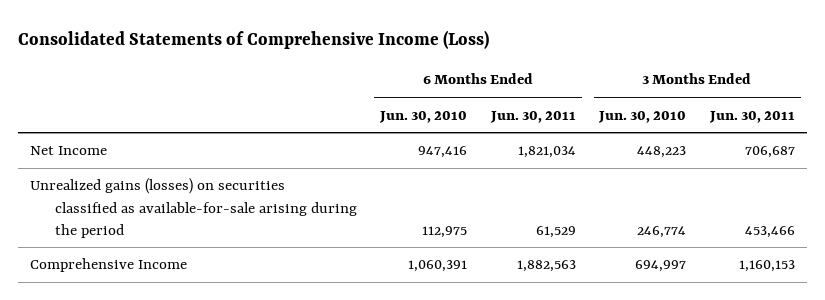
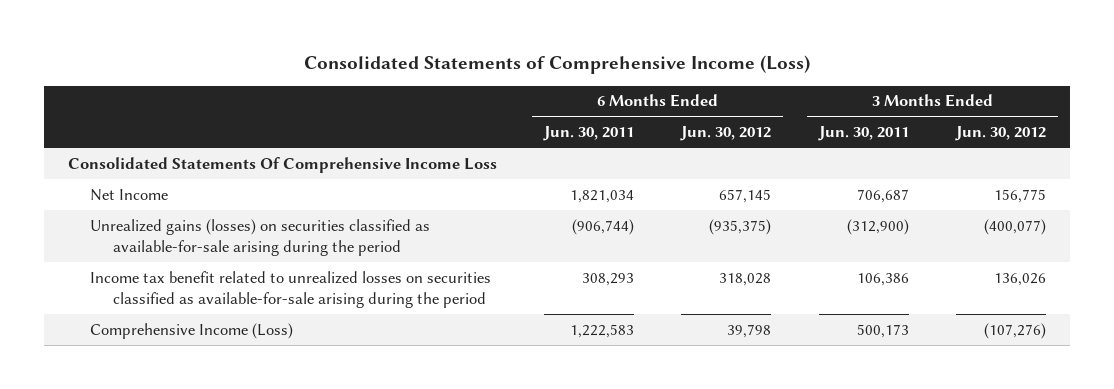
[379,110,468,123] Jun. 30, 2010 -> none
[598,110,687,123] Jun. 30, 2010 -> none
none -> [680,126,772,142] Jun. 30, 2012
none -> [955,126,1047,142] Jun. 30, 2012
none -> [67,156,497,173] Consolidated Statements Of Comprehensive Income Loss
[535,225,576,238] 61,529 -> [572,218,635,235] (906,744)
[745,225,796,238] 453,466 -> [846,218,909,235] (312,900)
none -> [90,270,492,308] Income tax benefit related to unrealized losses on securities classified as available-for-sale arising during the period
[30,258,188,273] Comprehensive Income -> [90,322,294,339] Comprehensive Income (Loss)
[516,260,576,273] 1,882,563 -> [570,323,635,338] 1,222,583
[739,260,796,273] 1,160,153 -> [856,323,909,338] 500,173

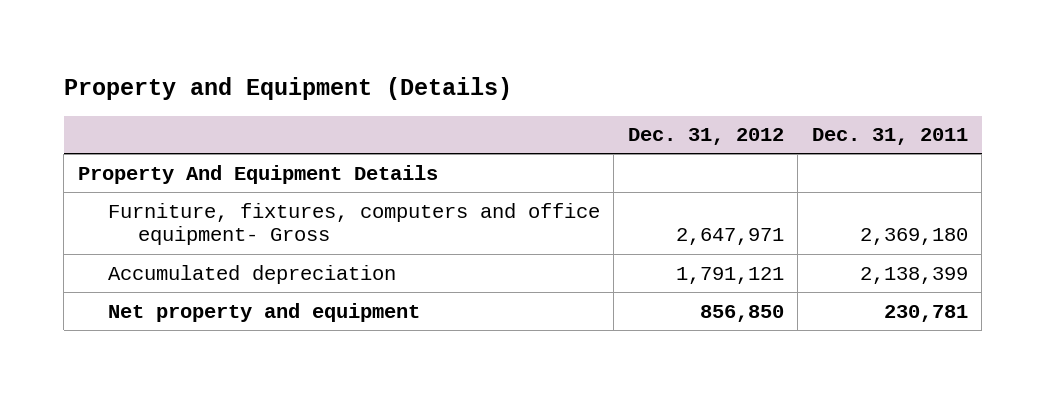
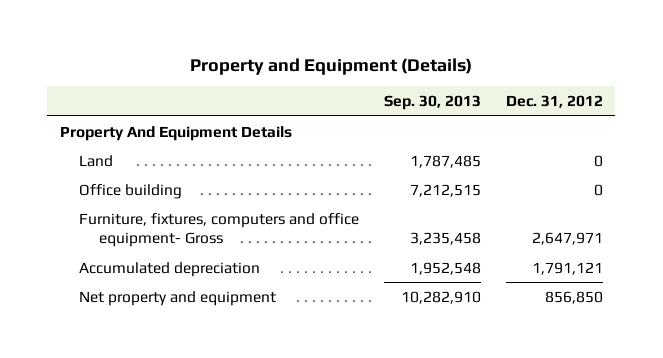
[811,128,968,146] Dec. 31, 2011 -> none
none -> [384,95,482,111] Sep. 30, 2013
none -> [79,154,114,167] Land
none -> [79,183,183,199] Office building

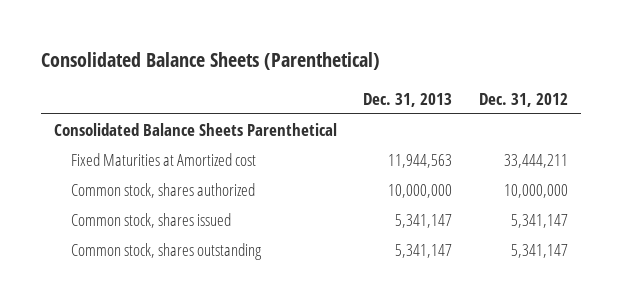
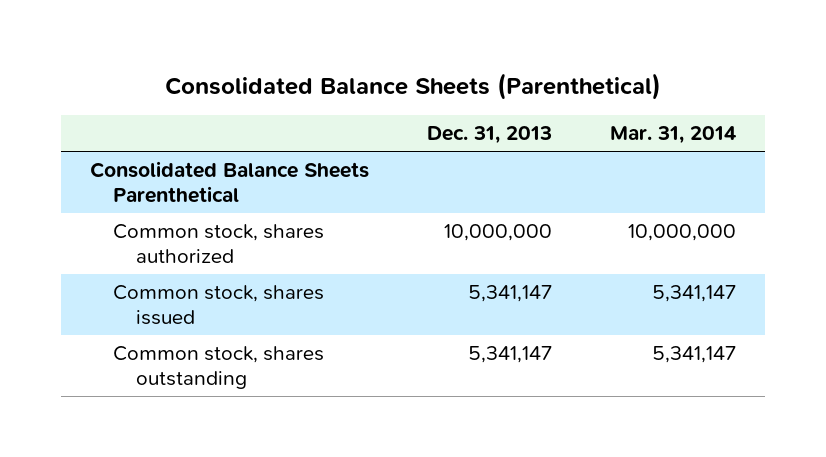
[478,92,568,107] Dec. 31, 2012 -> none
none -> [609,126,736,145] Mar. 31, 2014
[70,153,256,167] Fixed Maturities at Amortized cost -> none

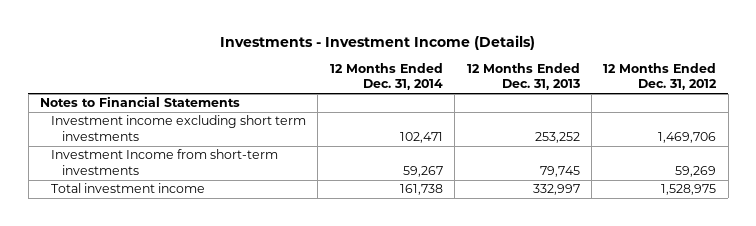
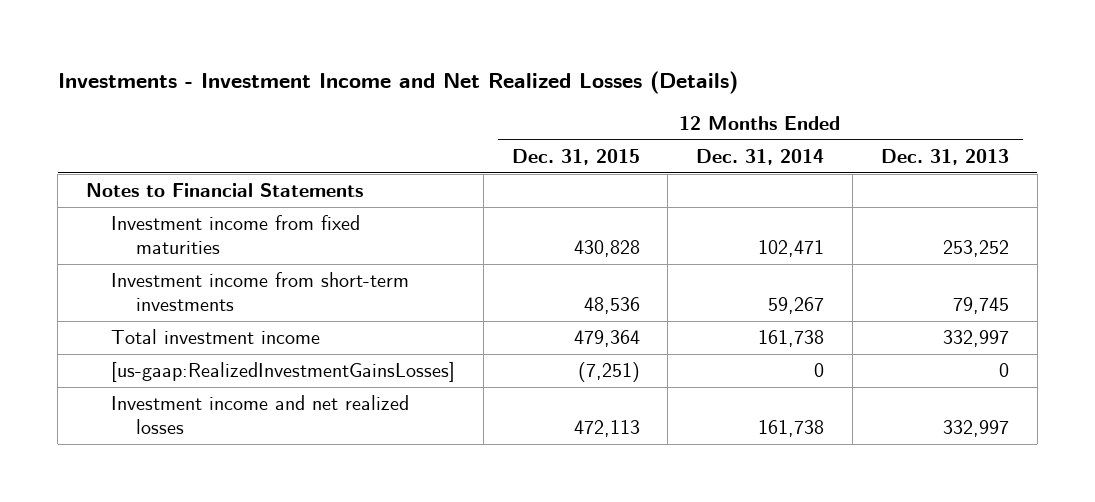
[220,35,536,51] Investments - Investment Income (Details) -> [57,70,738,94] Investments - Investment Income and Net Realized Losses (Details)
[603,63,718,91] 12 Months Ended Dec. 31, 2012 -> none
none -> [511,149,640,166] Dec. 31, 2015
[50,115,306,141] Investment income excluding short term investments -> [111,215,361,255] Investment income from fixed maturities
[50,149,278,175] Investment Income from short-term investments -> [111,272,410,312] Investment income from short-term investments
none -> [111,362,456,383] [us-gaap:RealizedInvestmentGainsLosses]
none -> [111,395,410,435] Investment income and net realized losses

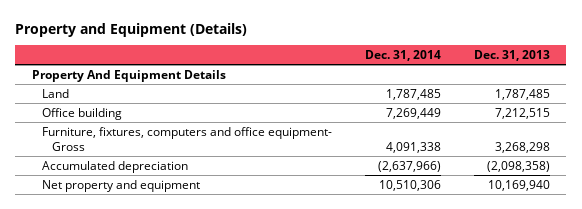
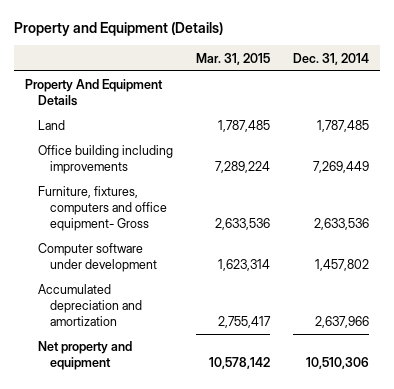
[473,49,550,61] Dec. 31, 2013 -> none
none -> [195,52,270,65] Mar. 31, 2015
[41,107,122,120] Office building -> [37,145,173,174] Office building including improvements
[385,141,441,153] 4,091,338 -> [313,217,369,230] 2,633,536
none -> [37,243,157,272] Computer software under development
[41,160,188,173] Accumulated depreciation -> [37,284,142,326] Accumulated depreciation and amortization
[377,160,441,172] (2,637,966) -> [314,315,369,328] 2,637,966

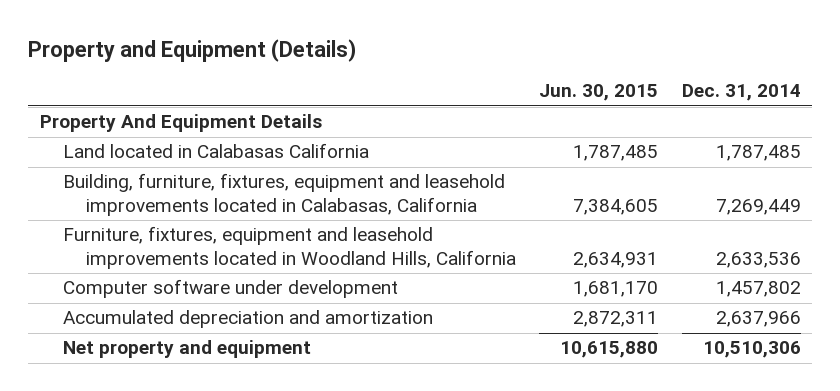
[195,52,270,65] Mar. 31, 2015 -> none
none -> [539,84,659,102] Jun. 30, 2015
[37,120,65,131] Land -> [62,143,369,159] Land located in Calabasas California
[37,145,173,174] Office building including improvements -> [62,173,505,217] Building, furniture, fixtures, equipment and leasehold improvements located in Calabasas, California
[37,186,167,231] Furniture, fixtures, computers and office equipment- Gross -> [62,226,516,270] Furniture, fixtures, equipment and leasehold improvements located in Woodland Hills, California

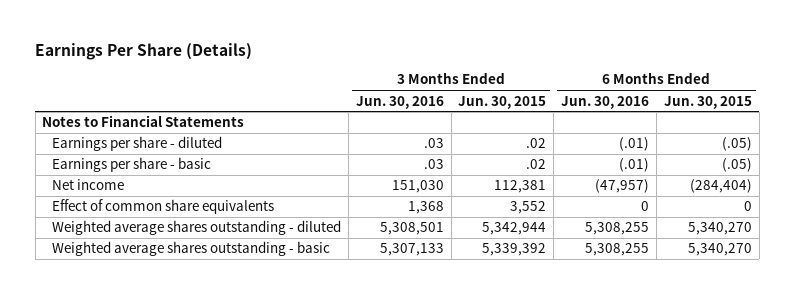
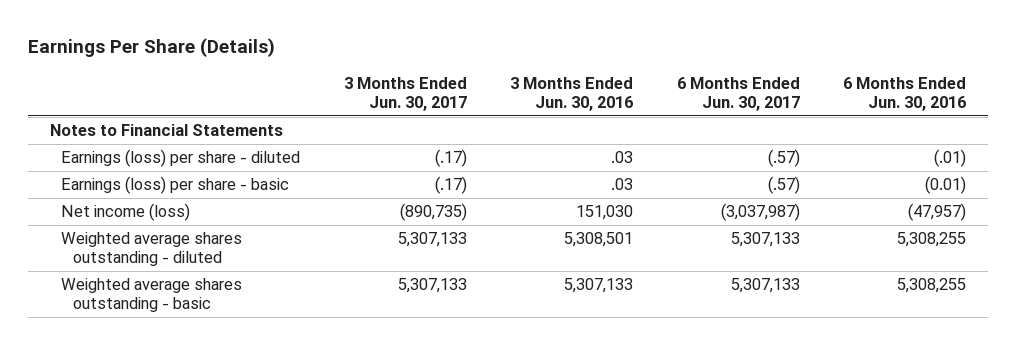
[458,95,547,109] Jun. 30, 2015 -> none
[663,95,752,109] Jun. 30, 2015 -> none
none -> [343,76,467,112] 3 Months Ended Jun. 30, 2017
none -> [676,76,800,112] 6 Months Ended Jun. 30, 2017
[51,199,274,215] Effect of common share equivalents -> none
[51,136,222,152] Earnings per share - diluted -> [61,149,301,168] Earnings (loss) per share - diluted
[51,157,211,173] Earnings per share - basic -> [61,176,290,195] Earnings (loss) per share - basic
[619,158,650,173] (.01) -> [925,176,967,195] (0.01)
[51,179,124,191] Net income -> [61,203,191,222] Net income (loss)

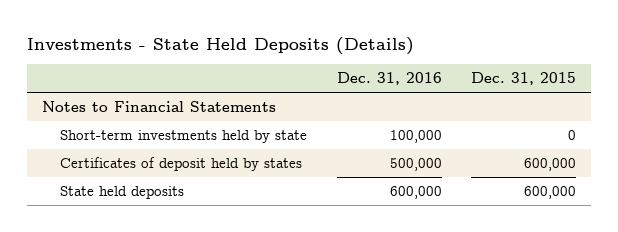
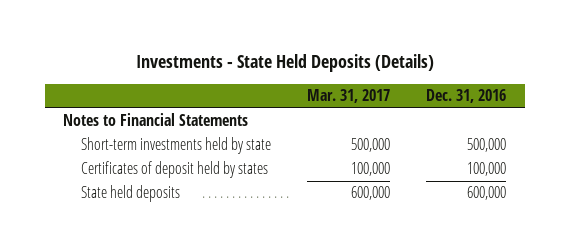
[471,72,577,86] Dec. 31, 2015 -> none
none -> [307,89,391,104] Mar. 31, 2017
[389,130,442,144] 100,000 -> [467,138,507,153] 500,000
[389,158,442,172] 500,000 -> [467,162,507,177] 100,000

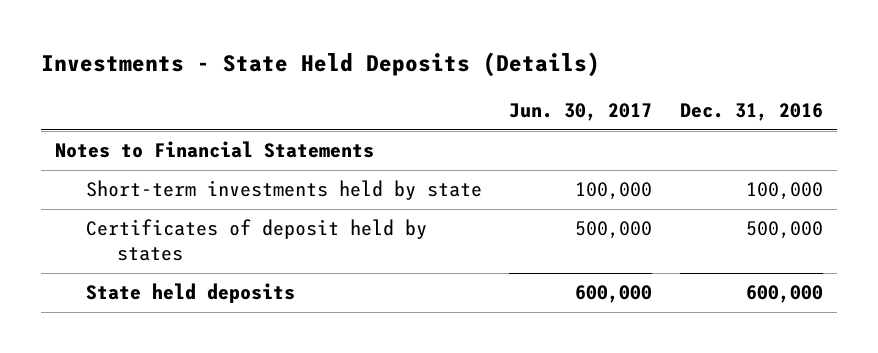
[307,89,391,104] Mar. 31, 2017 -> none
none -> [509,102,653,121] Jun. 30, 2017
[467,138,507,153] 500,000 -> [745,182,823,201] 100,000
[467,162,507,177] 100,000 -> [745,221,823,240] 500,000

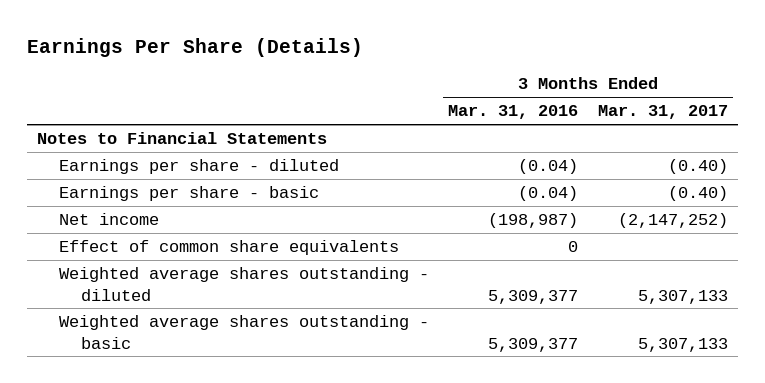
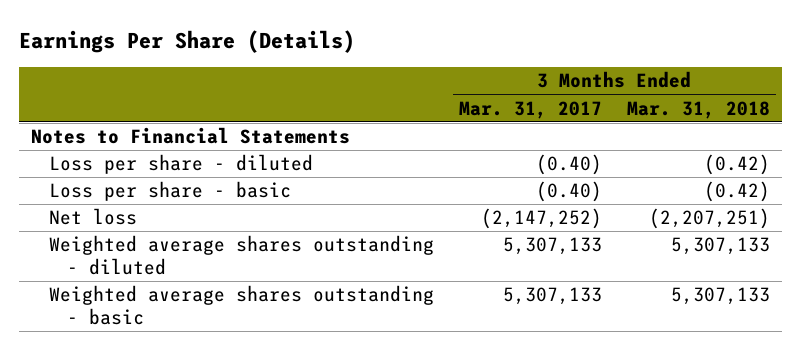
[448,105,579,120] Mar. 31, 2016 -> none
none -> [626,100,770,119] Mar. 31, 2018
[58,240,399,256] Effect of common share equivalents -> none
[58,159,339,175] Earnings per share - diluted -> [49,154,314,175] Loss per share - diluted
[58,186,319,202] Earnings per share - basic -> [49,181,292,202] Loss per share - basic
[58,213,159,226] Net income -> [49,208,138,226] Net loss

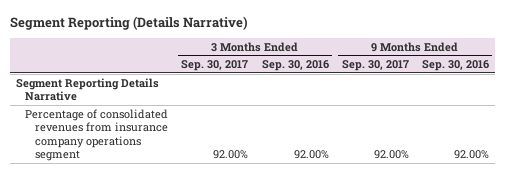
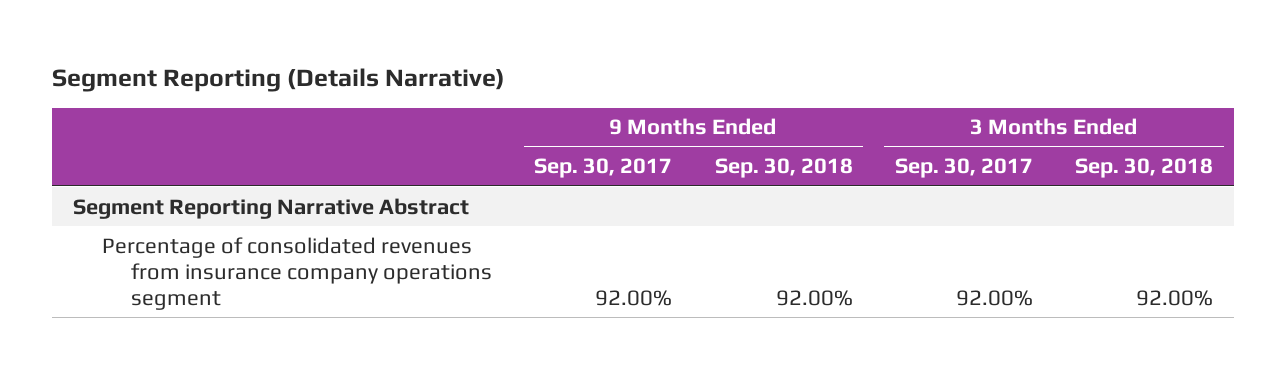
[261,60,329,72] Sep. 30, 2016 -> none
[421,60,489,72] Sep. 30, 2016 -> none
none -> [714,158,853,179] Sep. 30, 2018
none -> [1074,158,1213,179] Sep. 30, 2018
[16,77,160,102] Segment Reporting Details Narrative -> [73,197,470,219] Segment Reporting Narrative Abstract

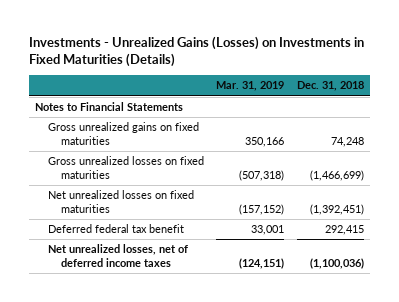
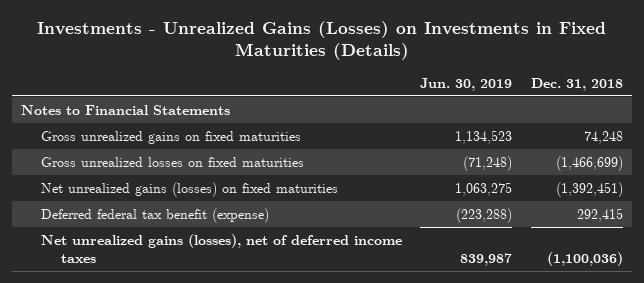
[216,81,285,92] Mar. 31, 2019 -> none
none -> [420,77,513,91] Jun. 30, 2019
[47,190,194,214] Net unrealized losses on fixed maturities -> [40,181,338,197] Net unrealized gains (losses) on fixed maturities
[47,224,184,234] Deferred federal tax benefit -> [40,207,269,223] Deferred federal tax benefit (expense)
[47,244,188,268] Net unrealized losses, net of deferred income taxes -> [40,233,402,263] Net unrealized gains (losses), net of deferred income taxes

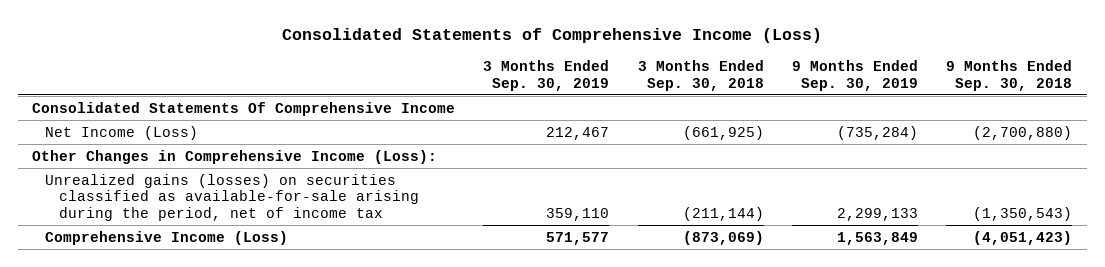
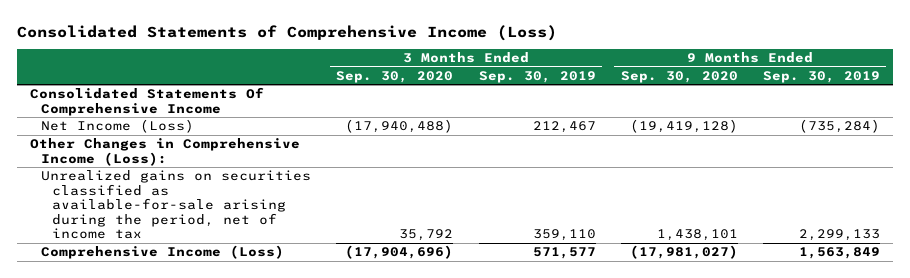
[637,60,764,91] 3 Months Ended Sep. 30, 2018 -> none
[946,60,1073,91] 9 Months Ended Sep. 30, 2018 -> none
none -> [336,70,454,83] Sep. 30, 2020
none -> [620,70,738,83] Sep. 30, 2020
[45,173,419,221] Unrealized gains (losses) on securities classified as available-for-sale arising during the period, net of income tax -> [41,170,312,240] Unrealized gains on securities classified as available-for-sale arising during the period, net of income tax

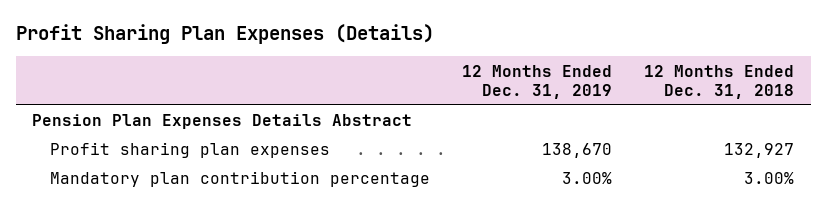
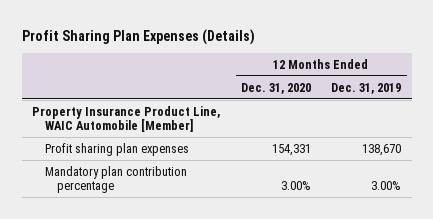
[644,64,795,99] 12 Months Ended Dec. 31, 2018 -> none
none -> [240,82,311,94] Dec. 31, 2020
[31,114,412,130] Pension Plan Expenses Details Abstract -> [31,105,220,132] Property Insurance Product Line, WAIC Automobile [Member]

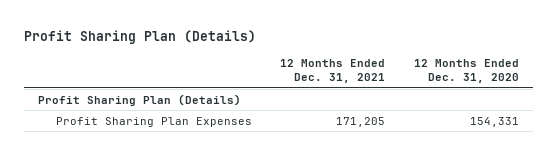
[21,28,255,45] Profit Sharing Plan Expenses (Details) -> [23,30,256,45] Profit Sharing Plan (Details)
[331,82,402,94] Dec. 31, 2019 -> none
none -> [280,58,386,84] 12 Months Ended Dec. 31, 2021
[31,105,220,132] Property Insurance Product Line, WAIC Automobile [Member] -> none
[44,165,187,193] Mandatory plan contribution percentage -> none
none -> [37,93,241,106] Profit Sharing Plan (Details)
[44,142,189,156] Profit sharing plan expenses -> [55,116,252,127] Profit Sharing Plan Expenses

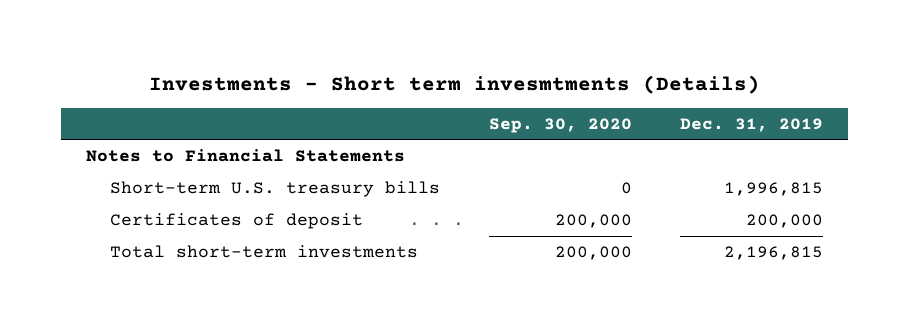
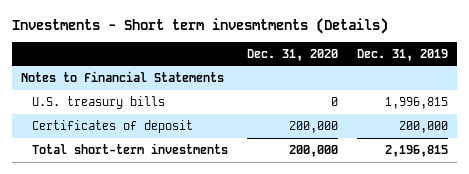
[488,117,632,133] Sep. 30, 2020 -> none
none -> [247,48,339,61] Dec. 31, 2020
[109,181,440,198] Short-term U.S. treasury bills -> [32,96,166,110] U.S. treasury bills

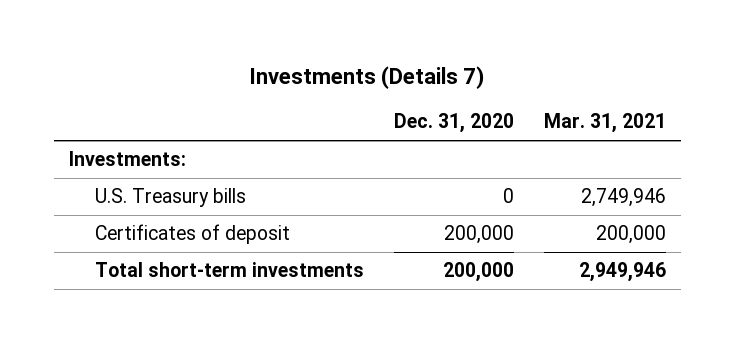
[11,17,388,34] Investments - Short term invesmtments (Details) -> [249,65,485,89] Investments (Details 7)
[357,48,449,61] Dec. 31, 2019 -> none
none -> [543,113,666,134] Mar. 31, 2021
[21,71,225,83] Notes to Financial Statements -> none
none -> [68,151,186,167] Investments:
[32,96,166,110] U.S. treasury bills -> [95,188,247,208] U.S. Treasury bills

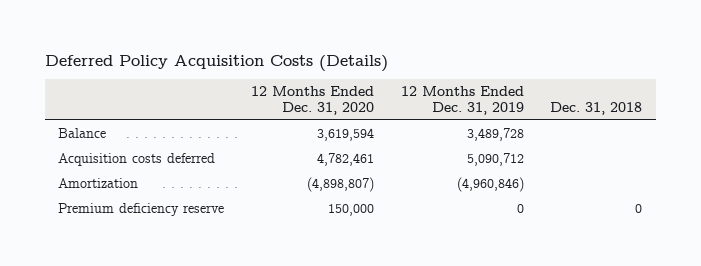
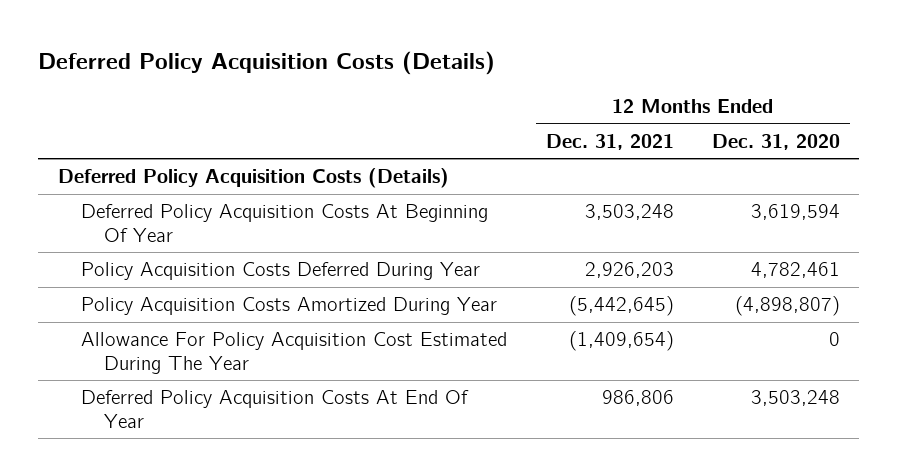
[400,86,524,115] 12 Months Ended Dec. 31, 2019 -> none
[550,101,643,115] Dec. 31, 2018 -> none
none -> [545,133,674,150] Dec. 31, 2021
[58,203,225,217] Premium deficiency reserve -> none
none -> [57,168,449,189] Deferred Policy Acquisition Costs (Details)
[58,128,107,139] Balance -> [81,204,489,242] Deferred Policy Acquisition Costs At Beginning Of Year
[58,153,216,167] Acquisition costs deferred -> [81,262,481,281] Policy Acquisition Costs Deferred During Year
[58,178,139,189] Amortization -> [81,297,498,316] Policy Acquisition Costs Amortized During Year
none -> [81,332,508,374] Allowance For Policy Acquisition Cost Estimated During The Year
none -> [81,390,470,428] Deferred Policy Acquisition Costs At End Of Year

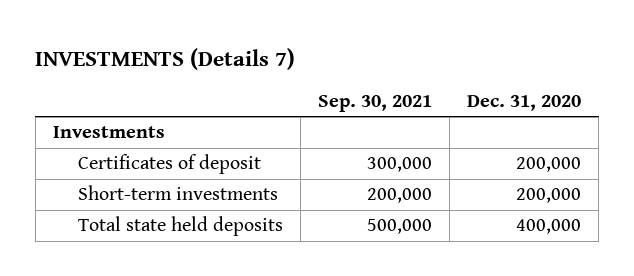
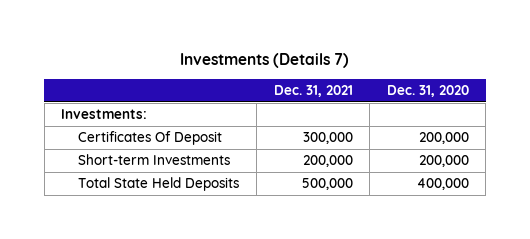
[35,47,296,70] INVESTMENTS (Details 7) -> [180,53,350,69] Investments (Details 7)
[318,95,433,113] Sep. 30, 2021 -> none
none -> [273,85,353,98] Dec. 31, 2021
[52,126,165,139] Investments -> [61,109,148,120] Investments:
[78,154,262,175] Certificates of deposit -> [78,131,223,146] Certificates Of Deposit
[78,185,279,201] Short-term investments -> [78,154,231,166] Short-term Investments
[78,216,284,237] Total state held deposits -> [78,177,240,192] Total State Held Deposits

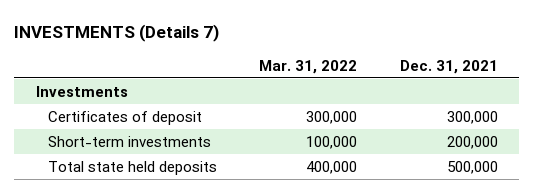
[180,53,350,69] Investments (Details 7) -> [14,23,220,42] INVESTMENTS (Details 7)
[386,85,469,98] Dec. 31, 2020 -> none
none -> [259,59,358,74] Mar. 31, 2022
[61,109,148,120] Investments: -> [35,85,128,97] Investments
[78,131,223,146] Certificates Of Deposit -> [48,110,203,125] Certificates of deposit
[78,154,231,166] Short-term Investments -> [48,135,212,147] Short-term investments
[78,177,240,192] Total State Held Deposits -> [48,160,218,175] Total state held deposits

